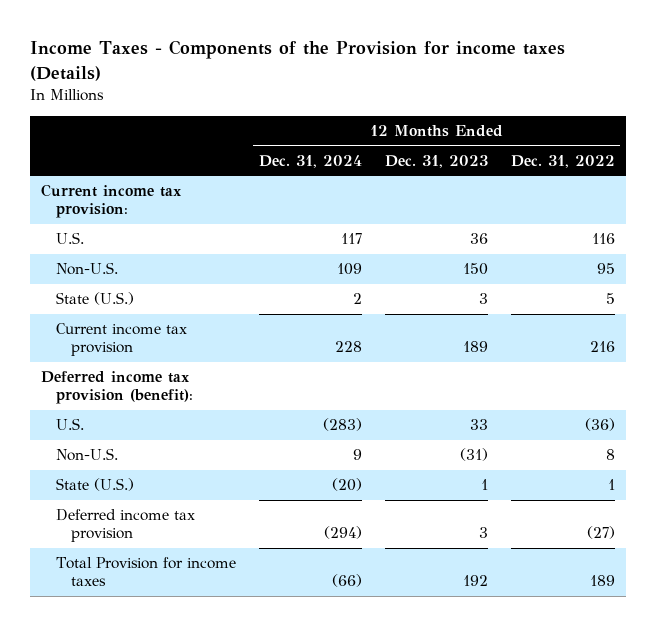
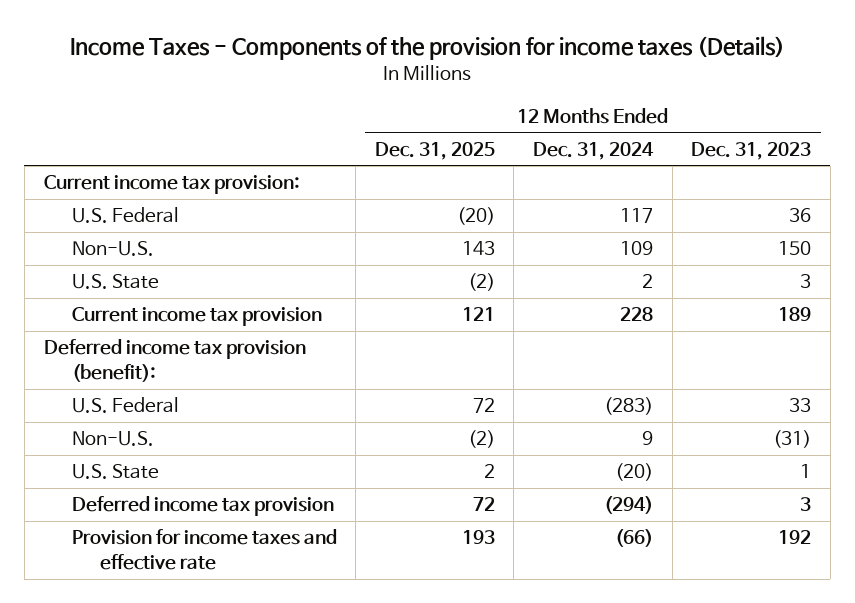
[29,40,565,81] Income Taxes - Components of the Provision for income taxes (Details) -> [70,36,786,61] Income Taxes - Components of the provision for income taxes (Details)
[510,154,615,168] Dec. 31, 2022 -> none
none -> [374,141,495,160] Dec. 31, 2025
[56,232,85,245] U.S. -> [71,207,179,224] U.S. Federal
[56,292,135,306] State (U.S.) -> [71,274,159,290] U.S. State
[56,418,85,431] U.S. -> [71,397,179,414] U.S. Federal
[56,478,135,492] State (U.S.) -> [71,464,159,480] U.S. State
[56,557,237,587] Total Provision for income taxes -> [71,529,337,571] Provision for income taxes and effective rate

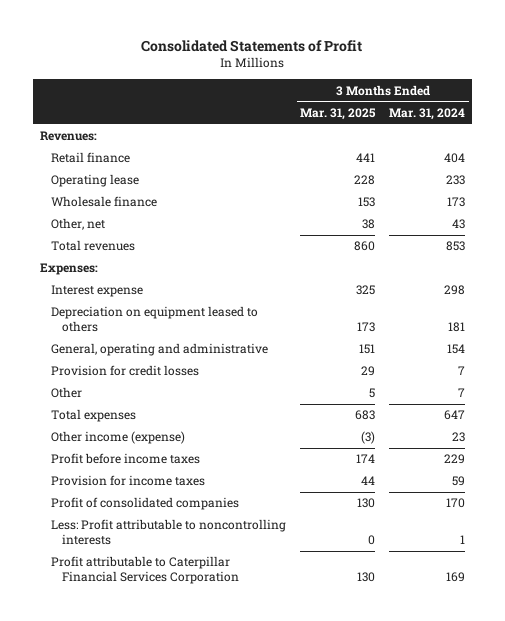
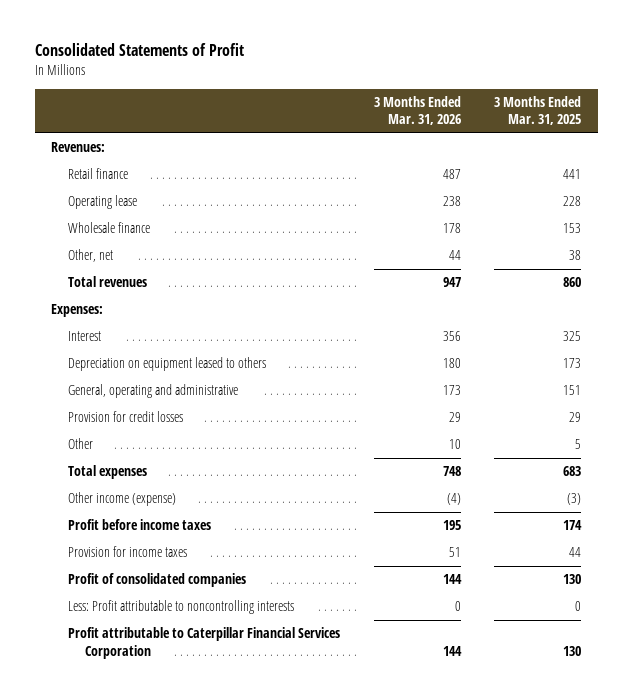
[389,107,466,120] Mar. 31, 2024 -> none
none -> [373,96,461,126] 3 Months Ended Mar. 31, 2026
[50,285,143,298] Interest expense -> [68,331,102,342] Interest

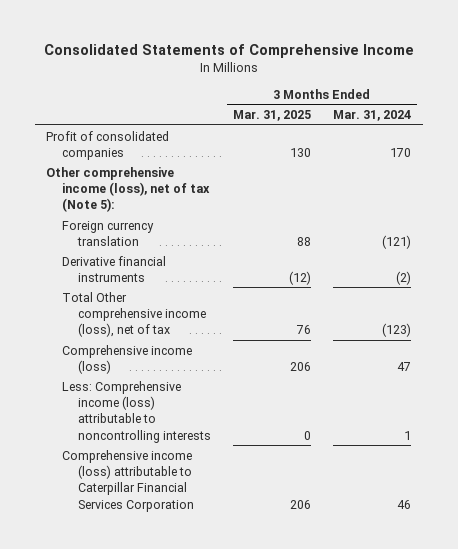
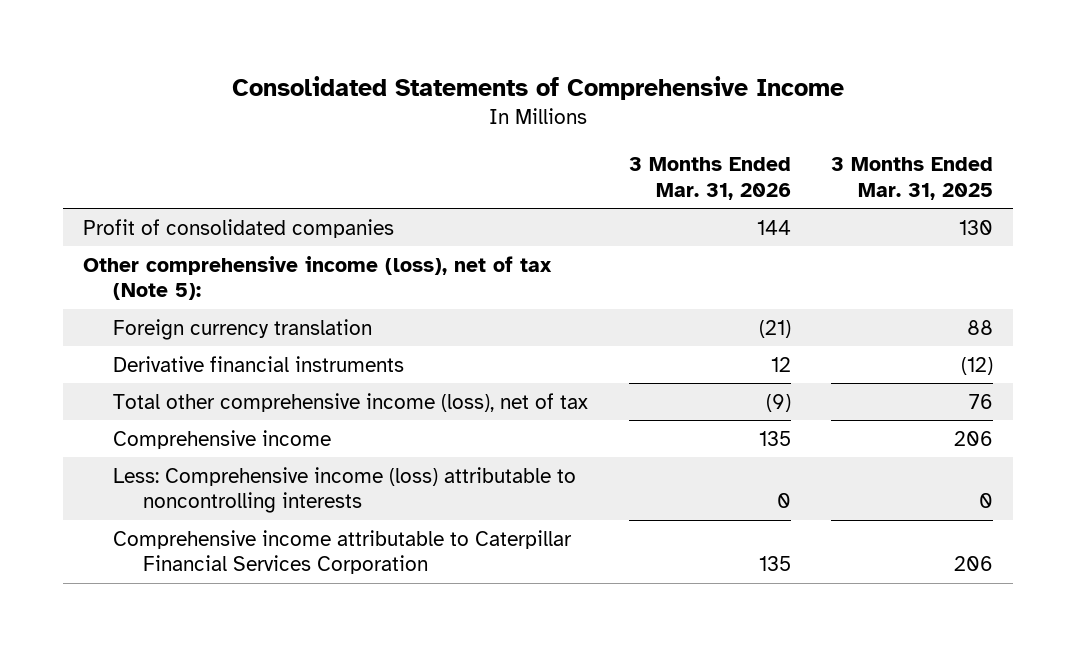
[333,110,412,122] Mar. 31, 2024 -> none
none -> [628,157,791,200] 3 Months Ended Mar. 31, 2026
[62,291,206,338] Total Other comprehensive income (loss), net of tax -> [113,392,589,412] Total other comprehensive income (loss), net of tax
[62,344,193,374] Comprehensive income (loss) -> [113,429,332,449] Comprehensive income
[62,449,194,512] Comprehensive income (loss) attributable to Caterpillar Financial Services Corporation -> [113,529,573,575] Comprehensive income attributable to Caterpillar Financial Services Corporation

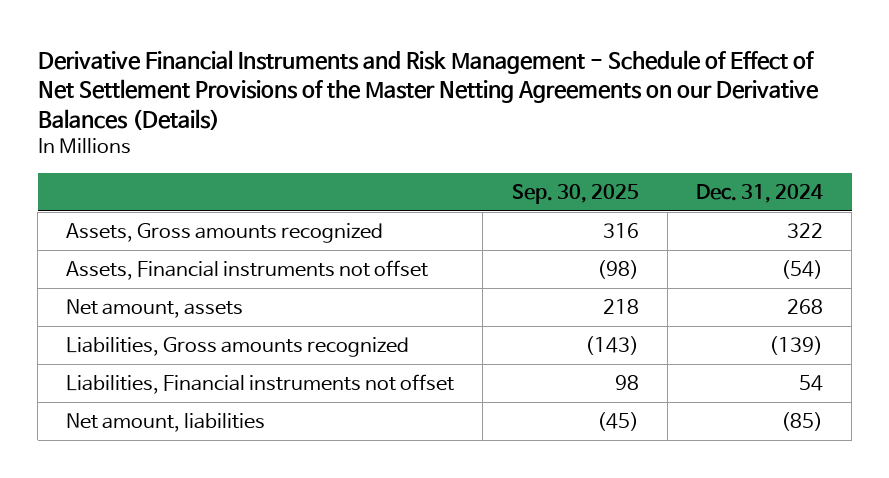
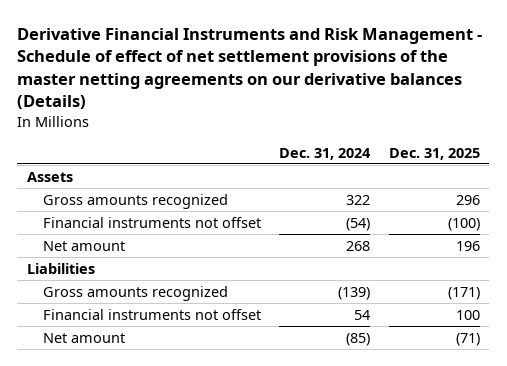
[37,49,819,131] Derivative Financial Instruments and Risk Management - Schedule of Effect of Net Settlement Provisions of the Master Netting Agreements on our Derivative Balances (Details) -> [17,27,483,110] Derivative Financial Instruments and Risk Management - Schedule of effect of net settlement provisions of the master netting agreements on our derivative balances (Details)
[511,183,639,204] Sep. 30, 2025 -> none
none -> [389,147,481,160] Dec. 31, 2025
none -> [26,171,73,182] Assets
[66,222,384,243] Assets, Gross amounts recognized -> [42,193,228,209] Gross amounts recognized
[66,259,429,280] Assets, Financial instruments not offset -> [42,216,261,228] Financial instruments not offset
[66,298,244,318] Net amount, assets -> [42,240,125,251] Net amount
none -> [26,262,95,274] Liabilities
[66,336,410,357] Liabilities, Gross amounts recognized -> [42,285,228,301] Gross amounts recognized
[66,373,455,394] Liabilities, Financial instruments not offset -> [42,308,261,320] Financial instruments not offset
[66,412,266,432] Net amount, liabilities -> [42,332,125,343] Net amount

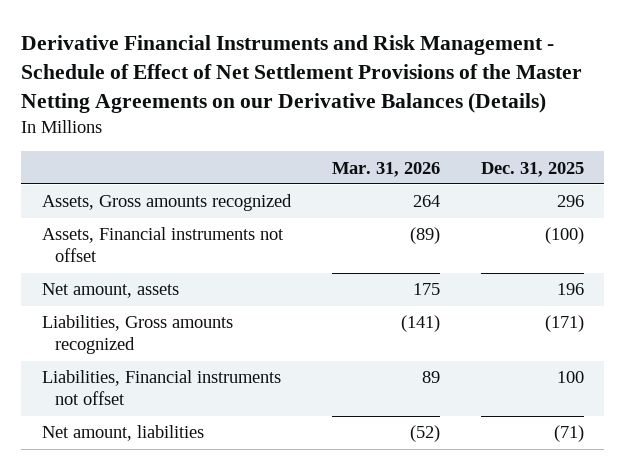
[17,27,483,110] Derivative Financial Instruments and Risk Management - Schedule of effect of net settlement provisions of the master netting agreements on our derivative balances (Details) -> [20,34,582,113] Derivative Financial Instruments and Risk Management - Schedule of Effect of Net Settlement Provisions of the Master Netting Agreements on our Derivative Balances (Details)
[279,147,372,160] Dec. 31, 2024 -> none
none -> [331,161,440,177] Mar. 31, 2026
[26,171,73,182] Assets -> none
[26,262,95,274] Liabilities -> none
[42,193,228,209] Gross amounts recognized -> [41,194,292,212] Assets, Gross amounts recognized
[42,216,261,228] Financial instruments not offset -> [41,227,284,263] Assets, Financial instruments not offset
[42,240,125,251] Net amount -> [41,283,179,299] Net amount, assets
[42,285,228,301] Gross amounts recognized -> [41,315,233,355] Liabilities, Gross amounts recognized
[42,308,261,320] Financial instruments not offset -> [41,370,281,406] Liabilities, Financial instruments not offset
[42,332,125,343] Net amount -> [41,425,204,442] Net amount, liabilities

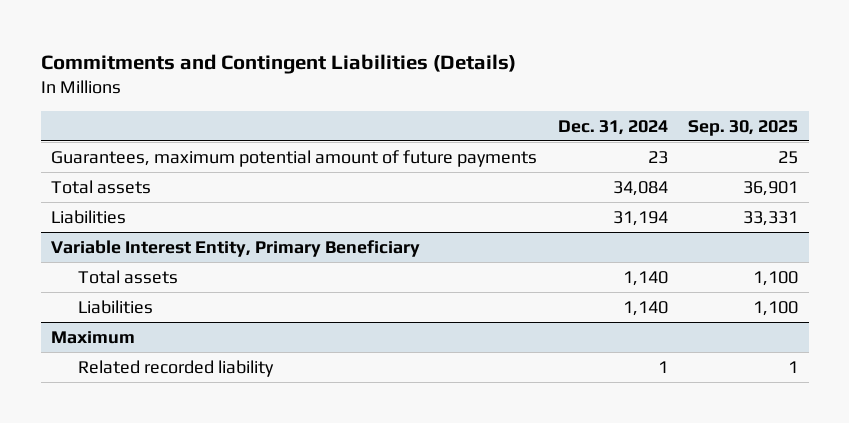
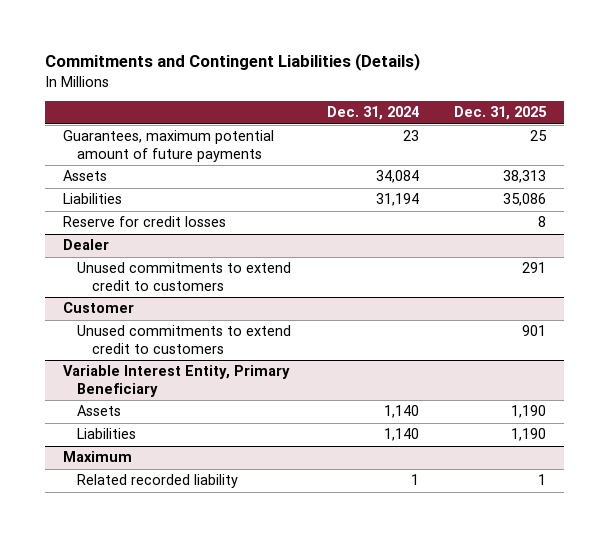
[688,119,799,136] Sep. 30, 2025 -> none
none -> [453,106,547,121] Dec. 31, 2025
[51,179,152,194] Total assets -> [62,170,107,182] Assets
none -> [62,216,226,228] Reserve for credit losses
none -> [62,239,109,251] Dealer
none -> [77,262,292,291] Unused commitments to extend credit to customers
none -> [62,302,134,314] Customer
none -> [77,325,292,354] Unused commitments to extend credit to customers
[78,269,179,284] Total assets -> [77,405,122,417] Assets

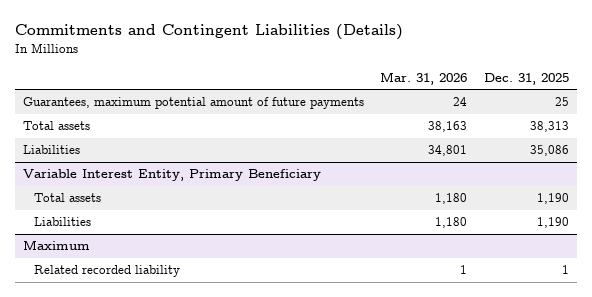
[326,106,419,121] Dec. 31, 2024 -> none
none -> [380,72,468,86] Mar. 31, 2026
[62,170,107,182] Assets -> [23,121,91,131] Total assets
[62,216,226,228] Reserve for credit losses -> none
[62,239,109,251] Dealer -> none
[77,262,292,291] Unused commitments to extend credit to customers -> none
[62,302,134,314] Customer -> none
[77,325,292,354] Unused commitments to extend credit to customers -> none
[77,405,122,417] Assets -> [34,193,102,203] Total assets

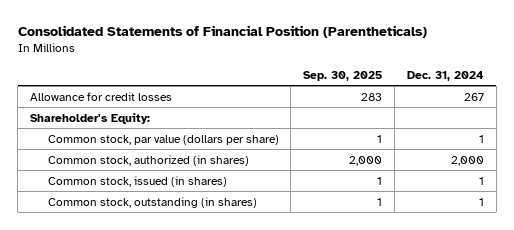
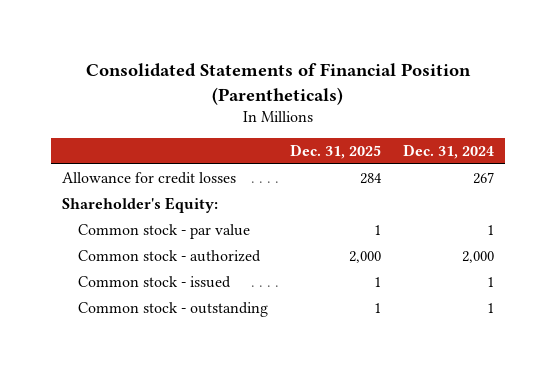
[303,70,383,81] Sep. 30, 2025 -> none
none -> [290,144,382,160] Dec. 31, 2025
[47,134,279,145] Common stock, par value (dollars per share) -> [78,224,251,240] Common stock - par value
[47,154,249,166] Common stock, authorized (in shares) -> [78,250,262,263] Common stock - authorized
[47,175,227,187] Common stock, issued (in shares) -> [78,276,232,289] Common stock - issued
[47,196,257,208] Common stock, outstanding (in shares) -> [78,302,269,318] Common stock - outstanding

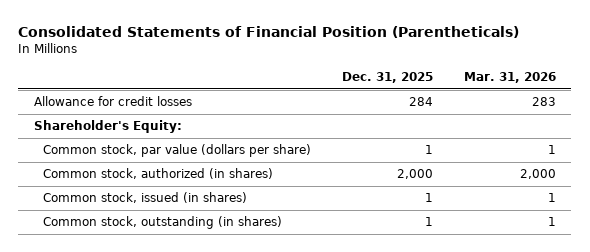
[403,144,495,160] Dec. 31, 2024 -> none
none -> [463,72,556,84] Mar. 31, 2026
[78,224,251,240] Common stock - par value -> [43,144,312,158] Common stock, par value (dollars per share)
[78,250,262,263] Common stock - authorized -> [43,168,274,180] Common stock, authorized (in shares)
[78,276,232,289] Common stock - issued -> [43,192,248,204] Common stock, issued (in shares)
[78,302,269,318] Common stock - outstanding -> [43,216,283,230] Common stock, outstanding (in shares)

